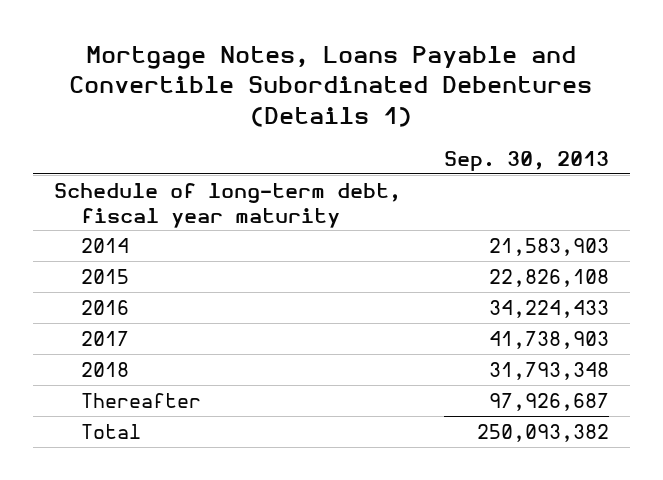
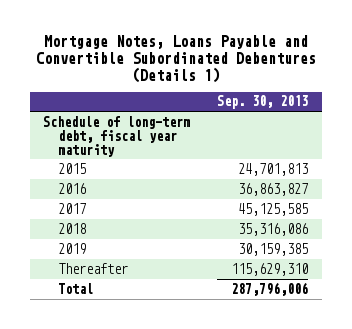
[81,237,130,253] 2014 -> none
[488,268,609,287] 22,826,108 -> [238,162,309,176] 24,701,813
[488,299,609,318] 34,224,433 -> [238,182,309,196] 36,863,827
[488,330,609,349] 41,738,903 -> [238,202,309,216] 45,125,585
[488,361,609,380] 31,793,348 -> [238,222,309,236] 35,316,086
none -> [58,242,87,254] 2019
[488,392,609,411] 97,926,687 -> [231,262,309,276] 115,629,310
[476,423,609,442] 250,093,382 -> [231,281,309,296] 287,796,006

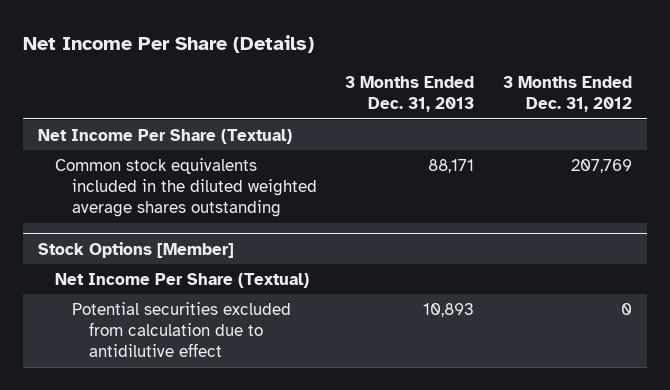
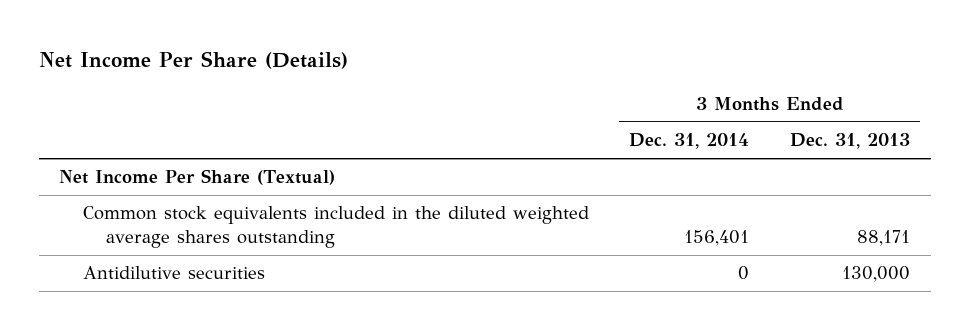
[503,76,633,113] 3 Months Ended Dec. 31, 2012 -> none
none -> [629,133,750,150] Dec. 31, 2014
[37,241,234,258] Stock Options [Member] -> none
[54,273,309,289] Net Income Per Share (Textual) -> none
[71,302,291,358] Potential securities excluded from calculation due to antidilutive effect -> [82,266,265,280] Antidilutive securities
[423,303,475,318] 10,893 -> [842,266,911,283] 130,000

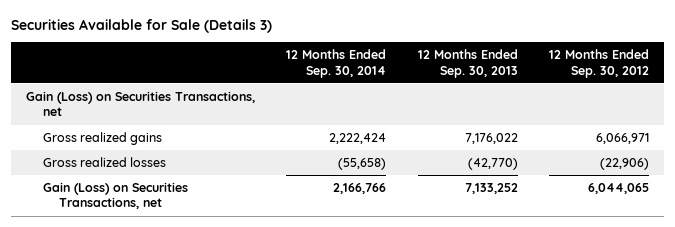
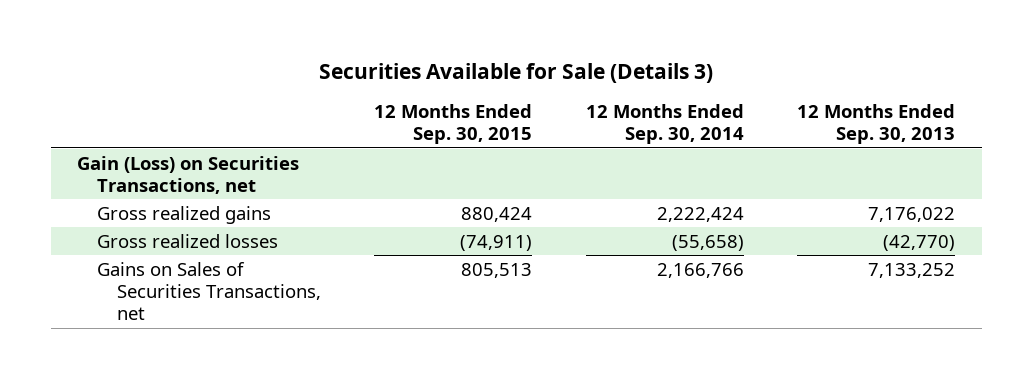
[548,49,649,78] 12 Months Ended Sep. 30, 2012 -> none
none -> [374,103,533,145] 12 Months Ended Sep. 30, 2015
[42,181,188,210] Gain (Loss) on Securities Transactions, net -> [97,261,321,321] Gains on Sales of Securities Transactions, net

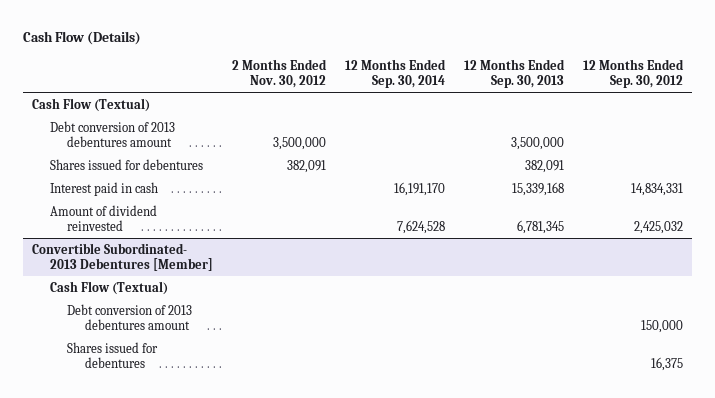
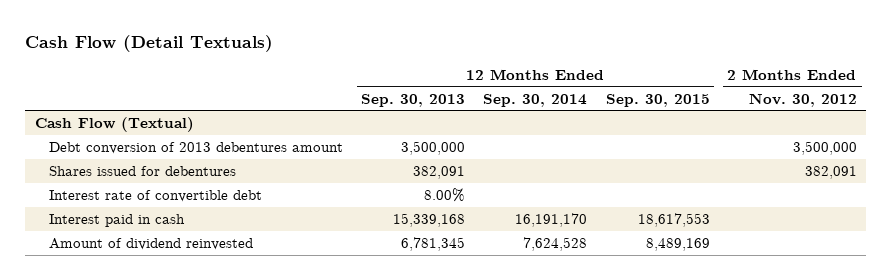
[22,30,141,45] Cash Flow (Details) -> [25,35,274,53] Cash Flow (Detail Textuals)
[582,58,684,88] 12 Months Ended Sep. 30, 2012 -> none
none -> [605,93,710,107] Sep. 30, 2015
none -> [48,189,262,202] Interest rate of convertible debt
[32,242,213,271] Convertible Subordinated- 2013 Debentures [Member] -> none
[49,280,168,295] Cash Flow (Textual) -> none
[67,303,193,330] Debt conversion of 2013 debentures amount -> none
[67,341,159,368] Shares issued for debentures -> none

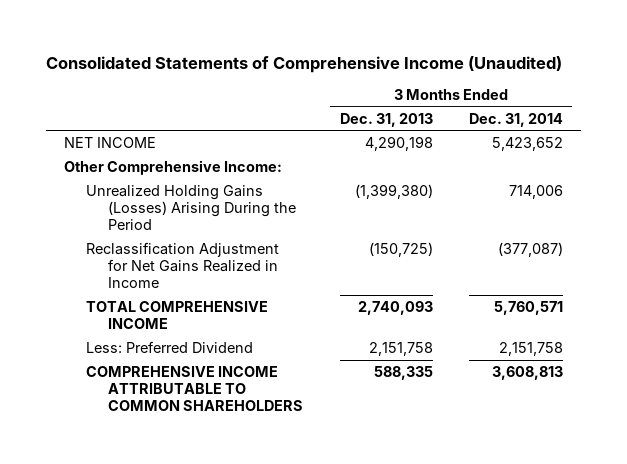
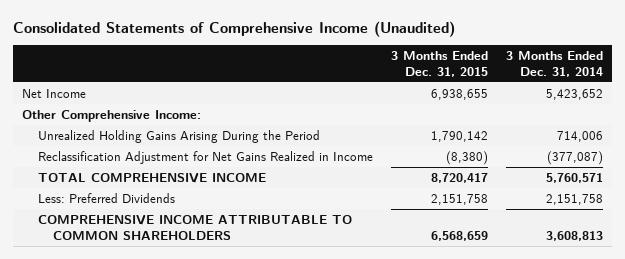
[339,112,433,127] Dec. 31, 2013 -> none
none -> [390,51,488,77] 3 Months Ended Dec. 31, 2015
[64,137,157,149] NET INCOME -> [22,88,87,98] Net Income
[86,185,297,231] Unrealized Holding Gains (Losses) Arising During the Period -> [37,129,320,143] Unrealized Holding Gains Arising During the Period
[86,341,254,354] Less: Preferred Dividend -> [37,192,175,203] Less: Preferred Dividends

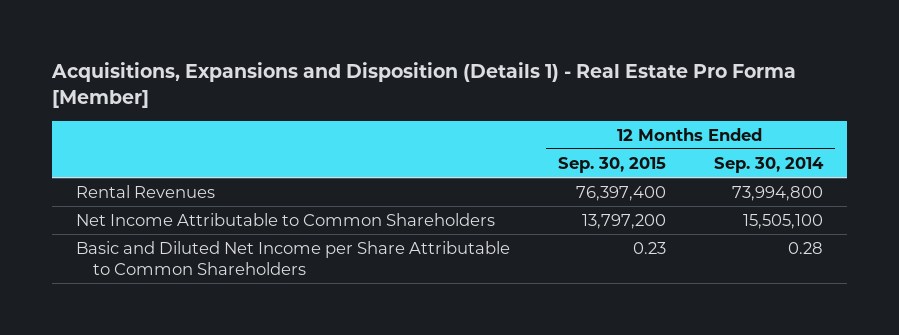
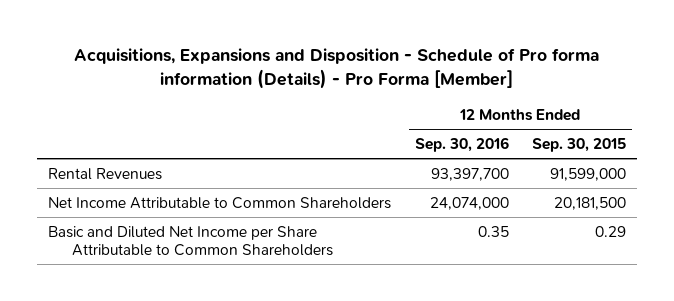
[51,62,797,108] Acquisitions, Expansions and Disposition (Details 1) - Real Estate Pro Forma [Member] -> [74,47,600,89] Acquisitions, Expansions and Disposition - Schedule of Pro forma information (Details) - Pro Forma [Member]
[713,156,824,173] Sep. 30, 2014 -> none
none -> [414,137,509,153] Sep. 30, 2016
[575,185,666,201] 76,397,400 -> [549,167,626,181] 91,599,000
[581,213,666,229] 13,797,200 -> [553,196,626,210] 20,181,500
[632,241,666,254] 0.23 -> [594,225,626,237] 0.29

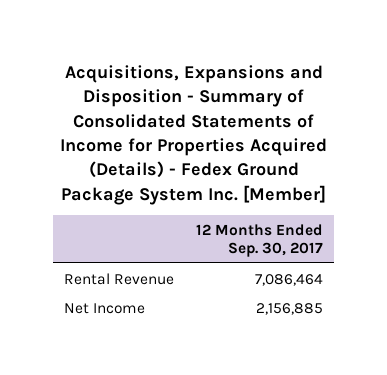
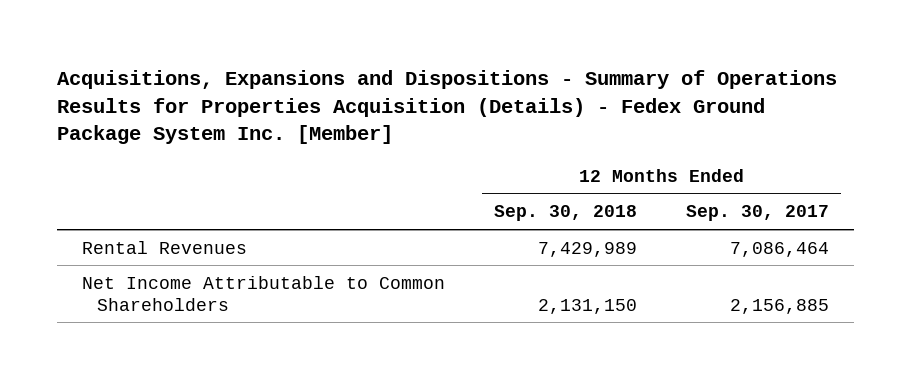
[59,64,327,205] Acquisitions, Expansions and Disposition - Summary of Consolidated Statements of Income for Properties Acquired (Details) - Fedex Ground Package System Inc. [Member] -> [57,69,838,145] Acquisitions, Expansions and Dispositions - Summary of Operations Results for Properties Acquisition (Details) - Fedex Ground Package System Inc. [Member]
none -> [493,205,637,222] Sep. 30, 2018
[64,272,175,285] Rental Revenue -> [81,240,247,254] Rental Revenues
[64,302,146,314] Net Income -> [81,275,445,311] Net Income Attributable to Common Shareholders

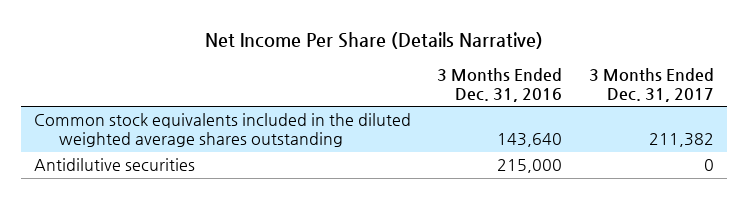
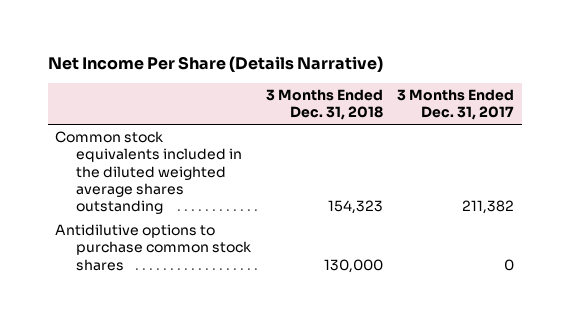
[437,67,563,102] 3 Months Ended Dec. 31, 2016 -> none
none -> [265,88,383,121] 3 Months Ended Dec. 31, 2018
[34,158,196,172] Antidilutive securities -> [55,224,252,271] Antidilutive options to purchase common stock shares

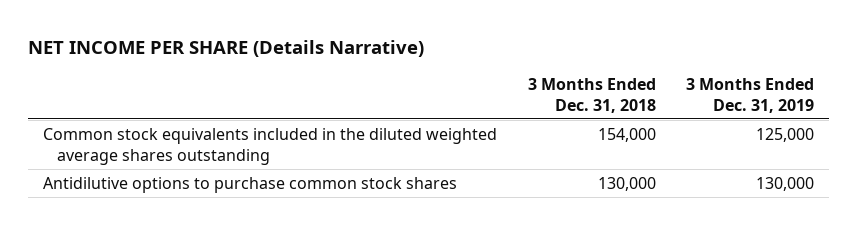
[47,56,383,73] Net Income Per Share (Details Narrative) -> [28,39,425,57] NET INCOME PER SHARE (Details Narrative)
[397,88,515,121] 3 Months Ended Dec. 31, 2017 -> none
none -> [685,77,814,113] 3 Months Ended Dec. 31, 2019
[327,200,383,215] 154,323 -> [597,127,656,142] 154,000

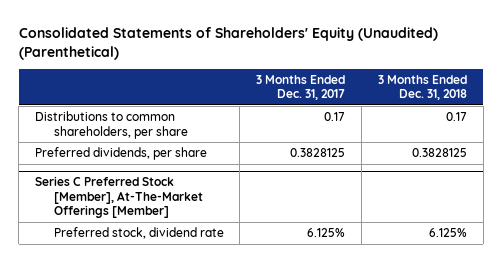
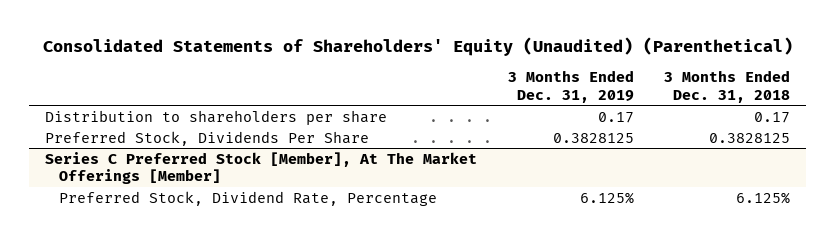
[256,75,346,101] 3 Months Ended Dec. 31, 2017 -> none
none -> [507,69,634,103] 3 Months Ended Dec. 31, 2019
[34,111,188,139] Distributions to common shareholders, per share -> [44,109,387,125] Distribution to shareholders per share
[34,147,207,161] Preferred dividends, per share -> [44,130,369,146] Preferred Stock, Dividends Per Share
[34,176,203,219] Series C Preferred Stock [Member], At-The-Market Offerings [Member] -> [44,151,477,185] Series C Preferred Stock [Member], At The Market Offerings [Member]
[53,227,224,240] Preferred stock, dividend rate -> [58,190,437,206] Preferred Stock, Dividend Rate, Percentage

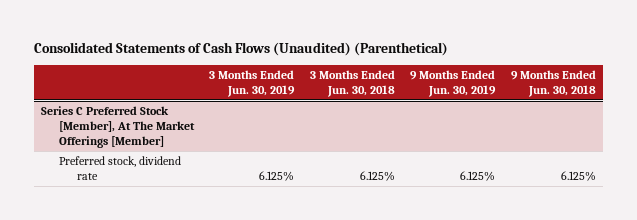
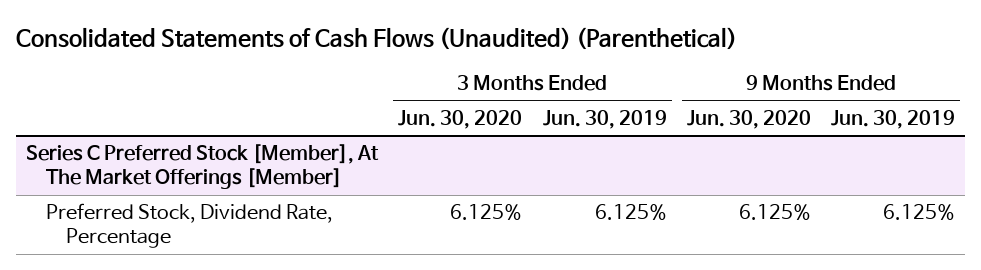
[309,69,395,97] 3 Months Ended Jun. 30, 2018 -> none
[510,69,596,97] 9 Months Ended Jun. 30, 2018 -> none
none -> [398,109,523,129] Jun. 30, 2020
none -> [686,109,811,129] Jun. 30, 2020
[59,155,182,180] Preferred stock, dividend rate -> [46,203,334,249] Preferred Stock, Dividend Rate, Percentage

